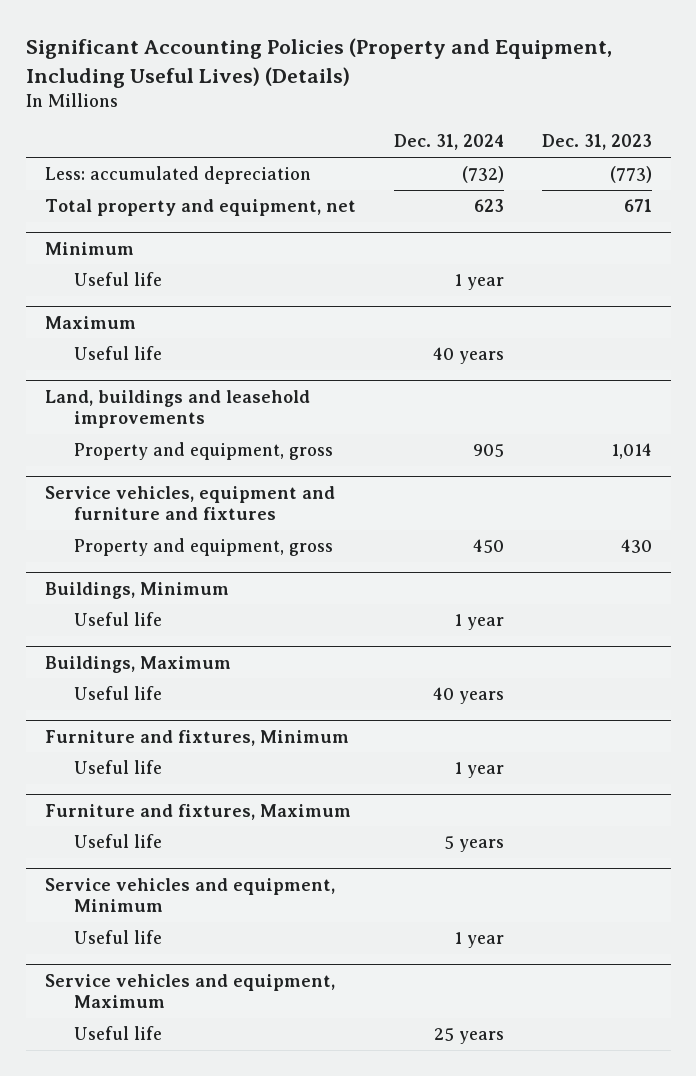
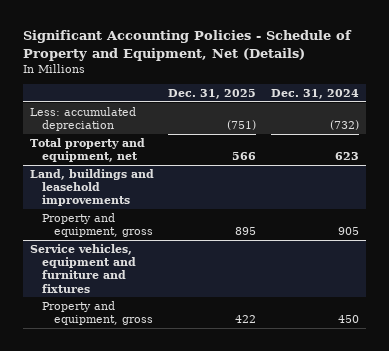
[25,38,612,88] Significant Accounting Policies (Property and Equipment, Including Useful Lives) (Details) -> [22,30,352,61] Significant Accounting Policies - Schedule of Property and Equipment, Net (Details)
[541,134,652,151] Dec. 31, 2023 -> none
none -> [168,88,257,99] Dec. 31, 2025
[44,241,134,255] Minimum -> none
[74,272,163,287] Useful life -> none
[44,315,136,329] Maximum -> none
[74,346,163,361] Useful life -> none
[44,581,229,599] Buildings, Minimum -> none
[74,612,163,627] Useful life -> none
[44,655,231,673] Buildings, Maximum -> none
[74,686,163,701] Useful life -> none
[44,729,349,746] Furniture and fixtures, Minimum -> none
[74,760,163,775] Useful life -> none
[44,803,351,820] Furniture and fixtures, Maximum -> none
[74,834,163,849] Useful life -> none
[44,877,335,913] Service vehicles and equipment, Minimum -> none
[74,930,163,945] Useful life -> none
[44,973,335,1009] Service vehicles and equipment, Maximum -> none
[74,1026,163,1041] Useful life -> none

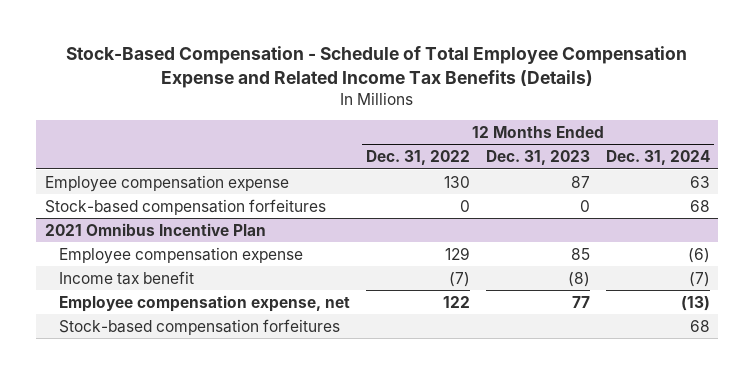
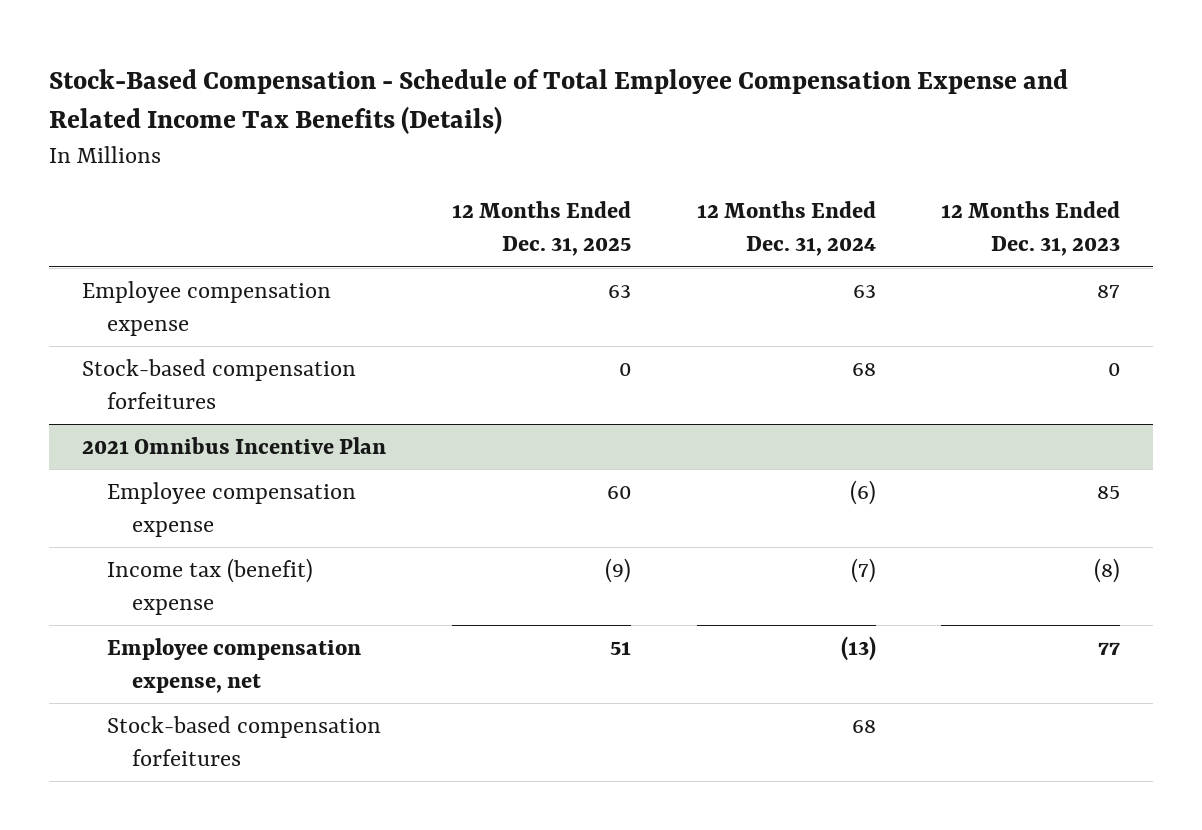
[365,150,470,166] Dec. 31, 2022 -> none
none -> [451,201,631,257] 12 Months Ended Dec. 31, 2025
[58,270,194,285] Income tax benefit -> [107,557,314,615] Income tax (benefit) expense

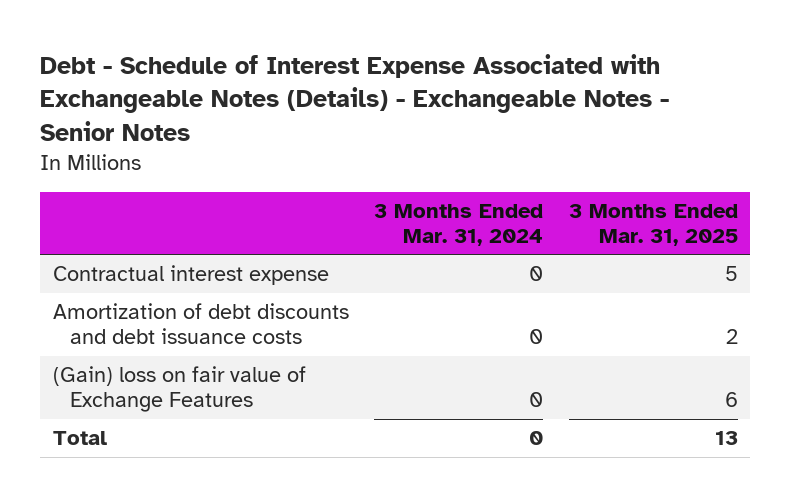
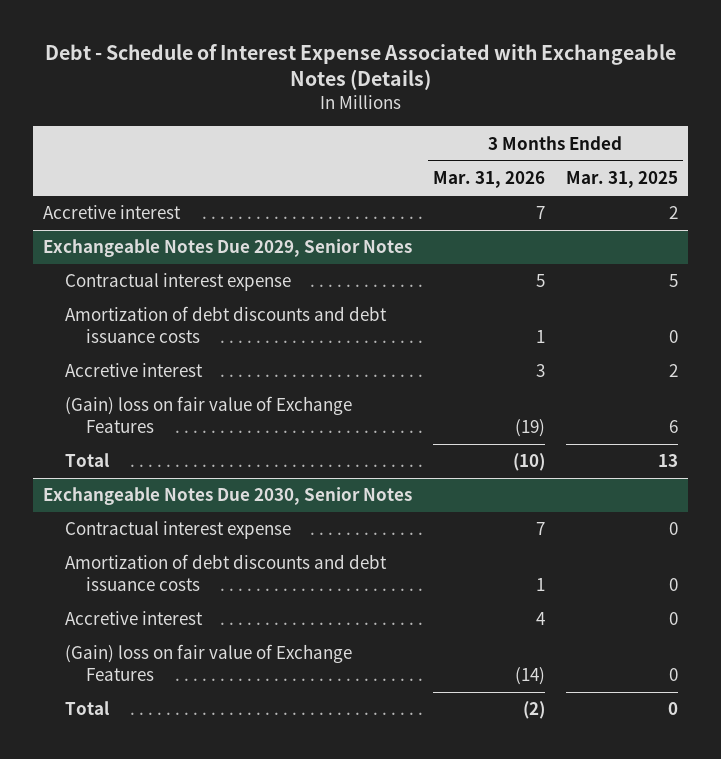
[40,53,670,141] Debt - Schedule of Interest Expense Associated with Exchangeable Notes (Details) - Exchangeable Notes - Senior Notes -> [44,43,676,91] Debt - Schedule of Interest Expense Associated with Exchangeable Notes (Details)
[374,203,544,246] 3 Months Ended Mar. 31, 2024 -> none
none -> [433,171,546,189] Mar. 31, 2026
none -> [43,205,182,220] Accretive interest
none -> [43,239,413,258] Exchangeable Notes Due 2029, Senior Notes
[725,329,738,345] 2 -> [668,329,678,343] 0
none -> [64,363,203,378] Accretive interest
none -> [43,487,413,506] Exchangeable Notes Due 2030, Senior Notes
none -> [64,521,291,540] Contractual interest expense
none -> [64,554,387,591] Amortization of debt discounts and debt issuance costs
none -> [64,611,203,626] Accretive interest
none -> [64,644,352,681] (Gain) loss on fair value of Exchange Features
none -> [64,701,109,716] Total

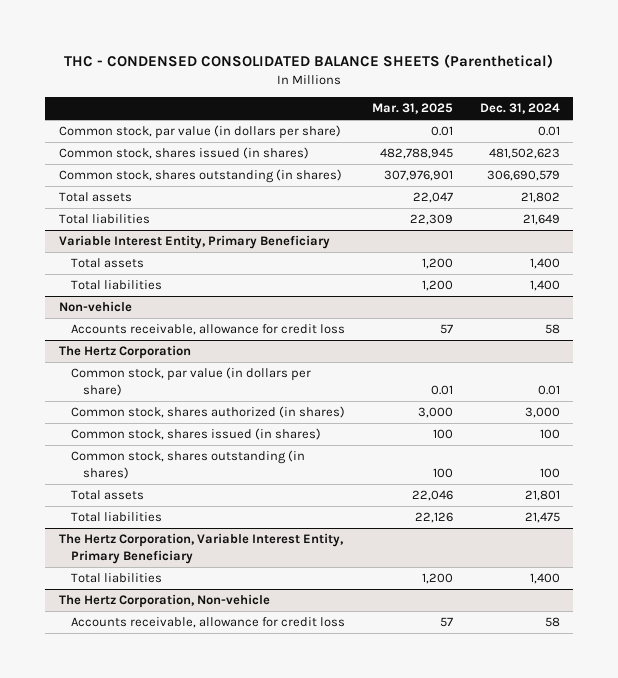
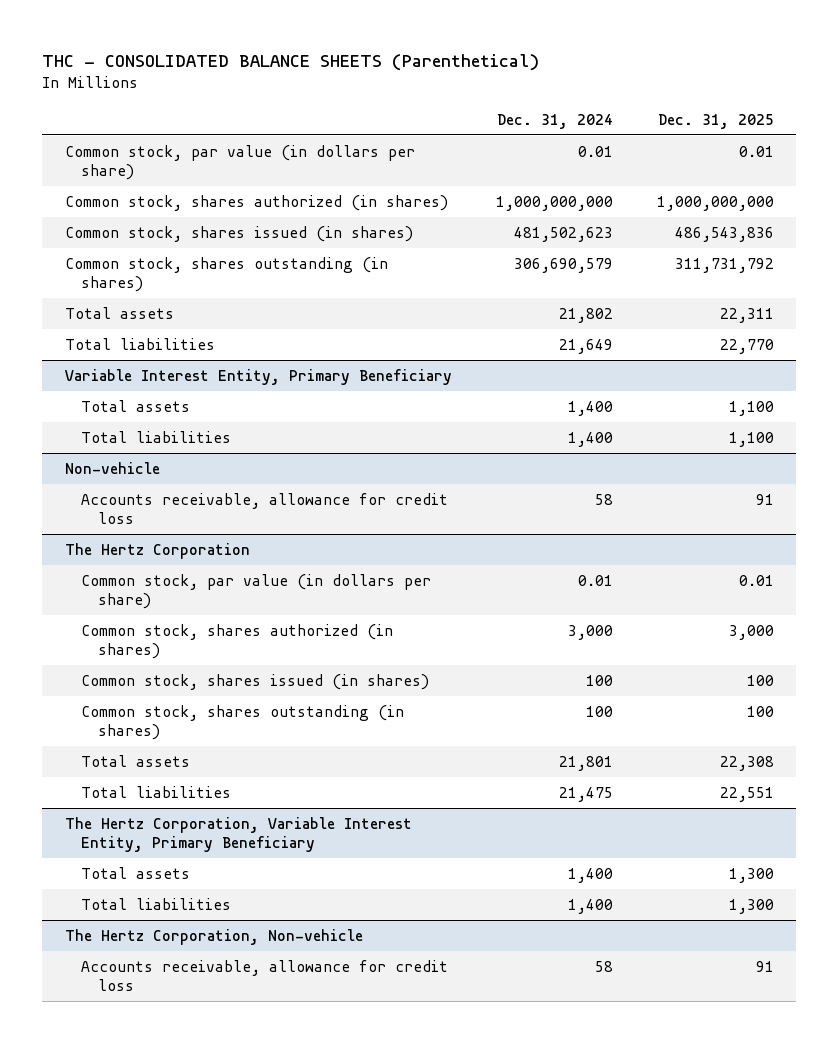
[64,53,554,68] THC - CONDENSED CONSOLIDATED BALANCE SHEETS (Parenthetical) -> [42,53,540,71] THC - CONSOLIDATED BALANCE SHEETS (Parenthetical)
[371,103,453,115] Mar. 31, 2025 -> none
none -> [658,113,775,129] Dec. 31, 2025
none -> [64,194,448,211] Common stock, shares authorized (in shares)
none -> [81,866,191,879] Total assets

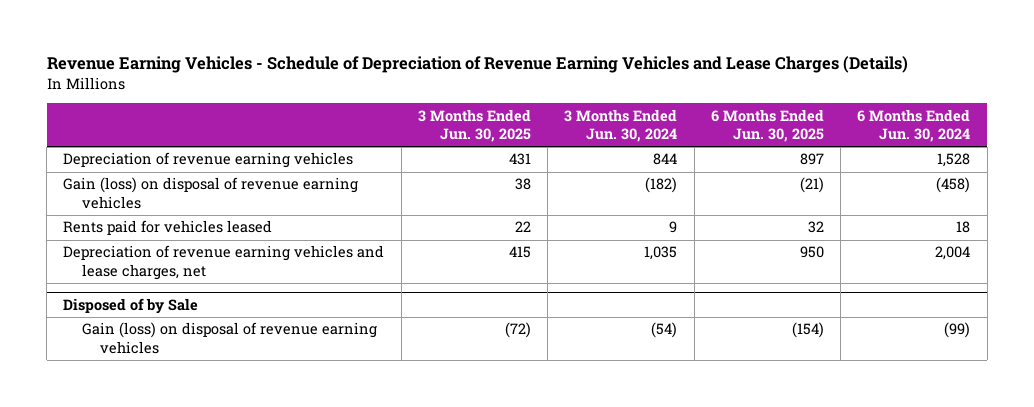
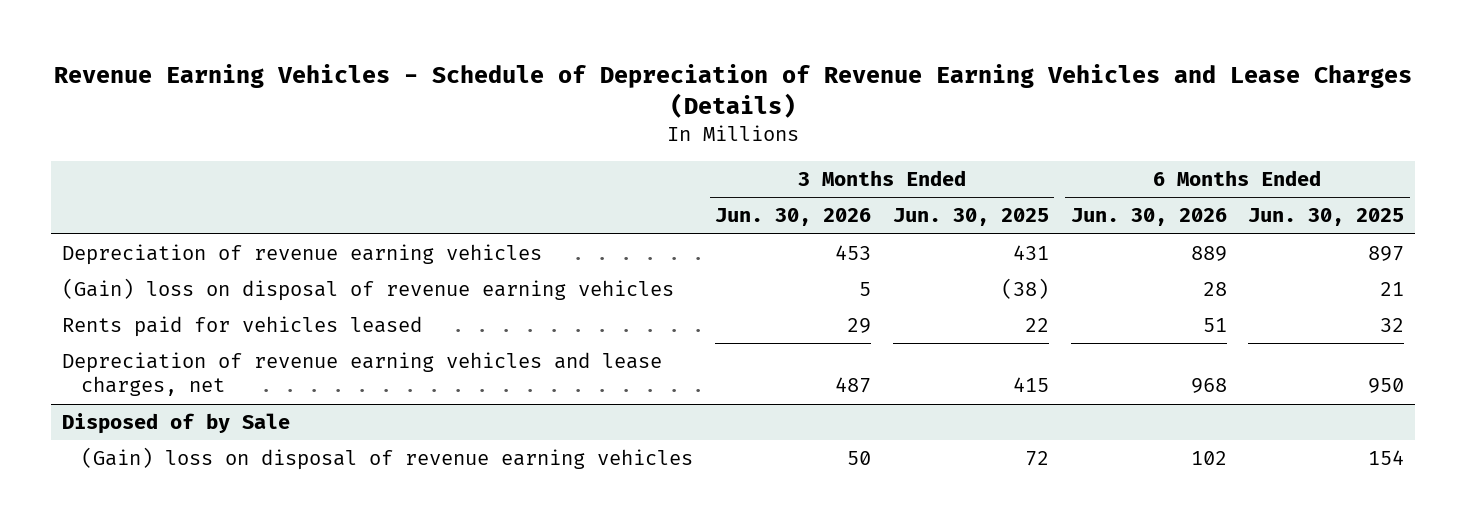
[564,108,678,142] 3 Months Ended Jun. 30, 2024 -> none
[857,108,971,142] 6 Months Ended Jun. 30, 2024 -> none
none -> [715,208,872,227] Jun. 30, 2026
none -> [1070,208,1227,227] Jun. 30, 2026
[63,177,359,209] Gain (loss) on disposal of revenue earning vehicles -> [62,278,675,302] (Gain) loss on disposal of revenue earning vehicles
[514,178,531,191] 38 -> [1000,278,1049,300] (38)
[799,177,824,194] (21) -> [1380,282,1405,297] 21
[81,322,377,354] Gain (loss) on disposal of revenue earning vehicles -> [81,447,694,471] (Gain) loss on disposal of revenue earning vehicles
[504,322,531,339] (72) -> [1024,451,1049,467] 72
[791,322,824,339] (154) -> [1368,450,1405,466] 154

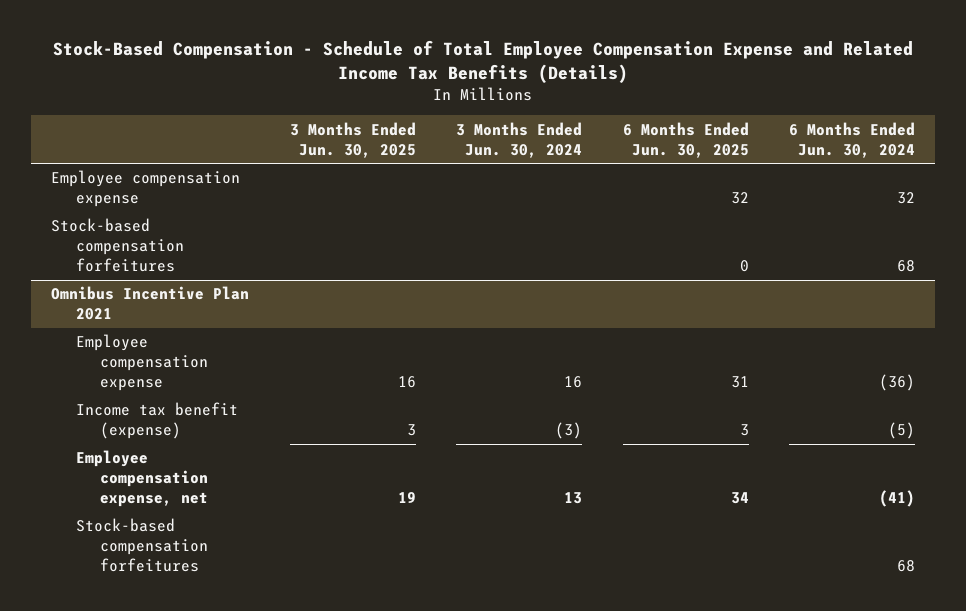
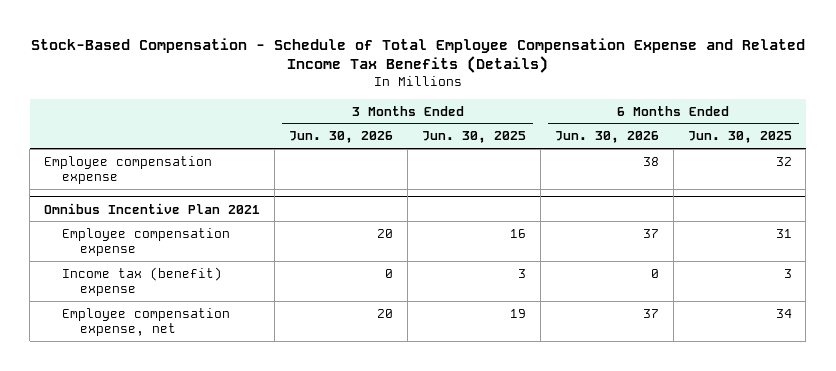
[456,121,583,158] 3 Months Ended Jun. 30, 2024 -> none
[789,121,916,158] 6 Months Ended Jun. 30, 2024 -> none
none -> [289,131,394,144] Jun. 30, 2026
none -> [554,131,659,144] Jun. 30, 2026
[51,218,184,273] Stock-based compensation forfeitures -> none
[75,402,238,440] Income tax benefit (expense) -> [61,266,222,297] Income tax (benefit) expense
[75,518,209,573] Stock-based compensation forfeitures -> none

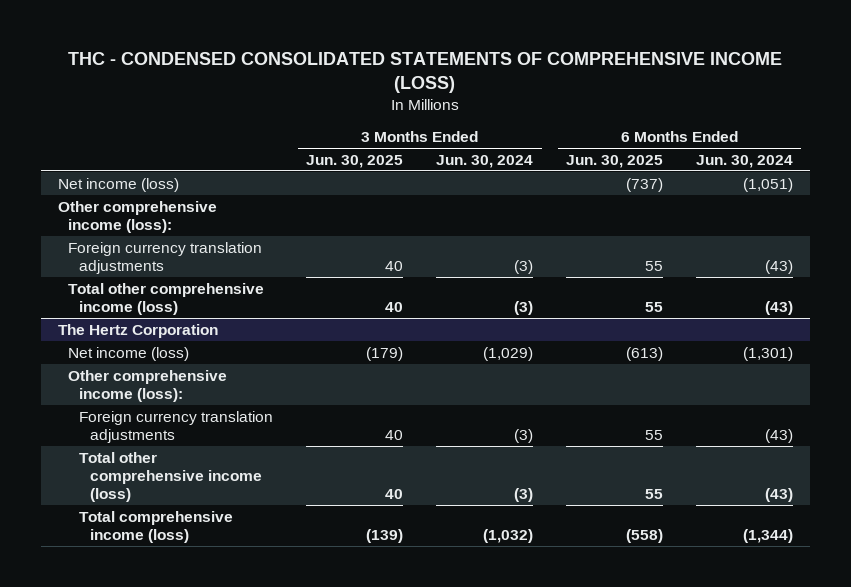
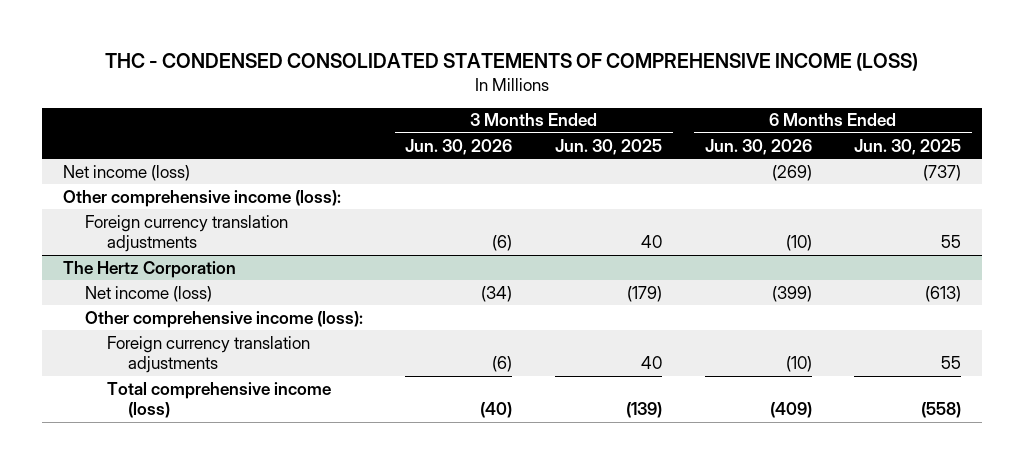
[436,154,534,168] Jun. 30, 2024 -> none
[696,154,794,168] Jun. 30, 2024 -> none
none -> [405,138,513,155] Jun. 30, 2026
none -> [704,138,812,155] Jun. 30, 2026
[68,282,265,316] Total other comprehensive income (loss) -> none
[79,451,263,503] Total other comprehensive income (loss) -> none

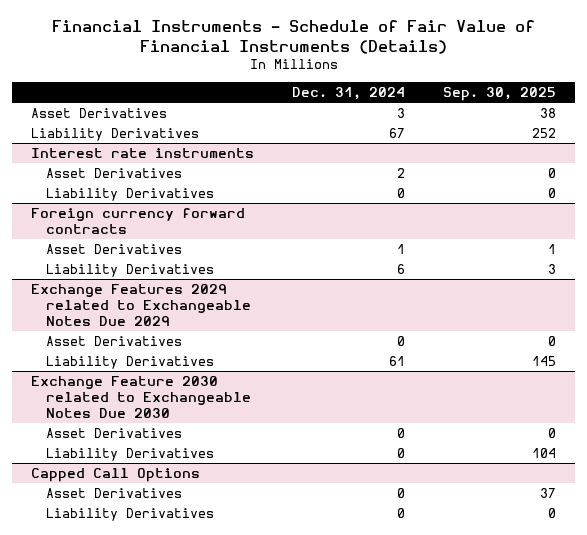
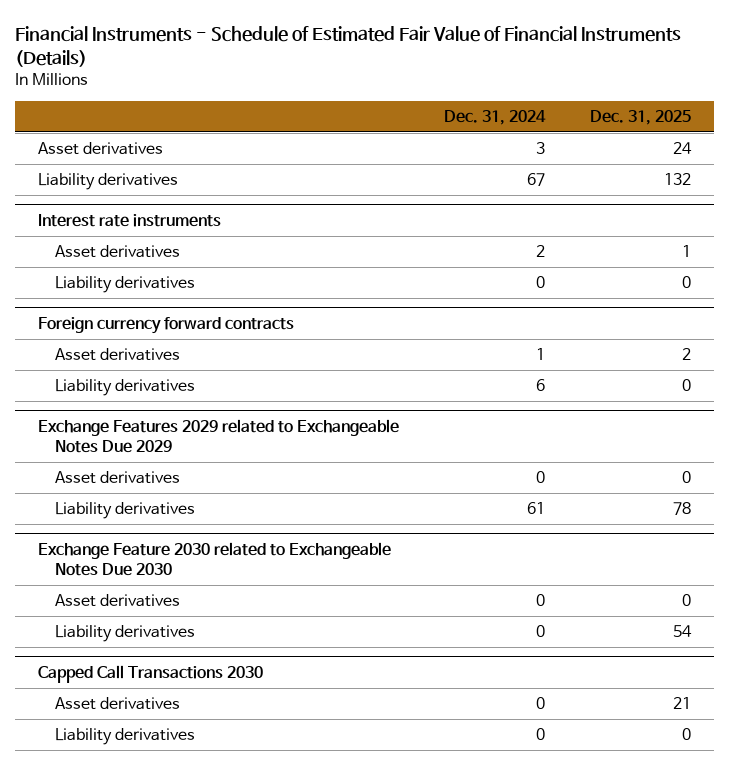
[51,19,535,54] Financial Instruments - Schedule of Fair Value of Financial Instruments (Details) -> [15,25,682,67] Financial Instruments - Schedule of Estimated Fair Value of Financial Instruments (Details)
[443,87,557,102] Sep. 30, 2025 -> none
none -> [590,109,692,125] Dec. 31, 2025
[30,107,167,118] Asset Derivatives -> [37,142,163,156] Asset derivatives
[30,127,199,141] Liability Derivatives -> [37,173,178,191] Liability derivatives
[46,167,183,178] Asset Derivatives -> [54,245,180,259] Asset derivatives
[46,187,215,201] Liability Derivatives -> [54,276,195,294] Liability derivatives
[46,243,183,254] Asset Derivatives -> [54,348,180,362] Asset derivatives
[46,263,215,277] Liability Derivatives -> [54,379,195,397] Liability derivatives
[46,335,183,346] Asset Derivatives -> [54,471,180,485] Asset derivatives
[46,355,215,369] Liability Derivatives -> [54,502,195,520] Liability derivatives
[46,427,183,438] Asset Derivatives -> [54,594,180,608] Asset derivatives
[46,447,215,461] Liability Derivatives -> [54,625,195,643] Liability derivatives
[30,467,200,482] Capped Call Options -> [37,665,263,684] Capped Call Transactions 2030
[46,487,183,498] Asset Derivatives -> [54,697,180,711] Asset derivatives
[46,507,215,521] Liability Derivatives -> [54,728,195,746] Liability derivatives

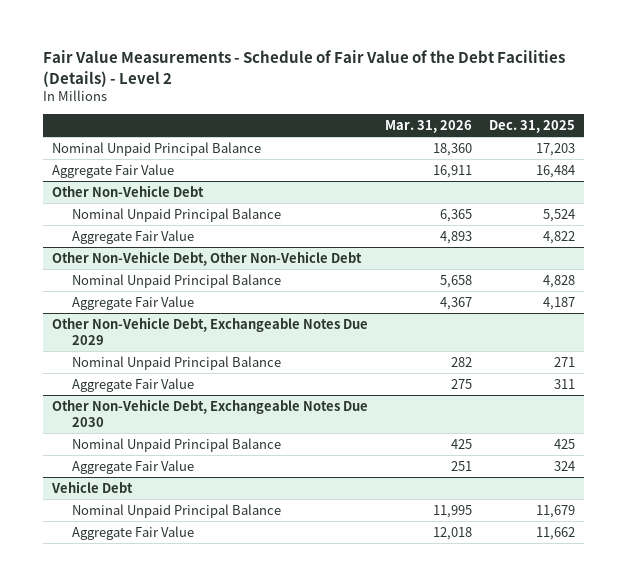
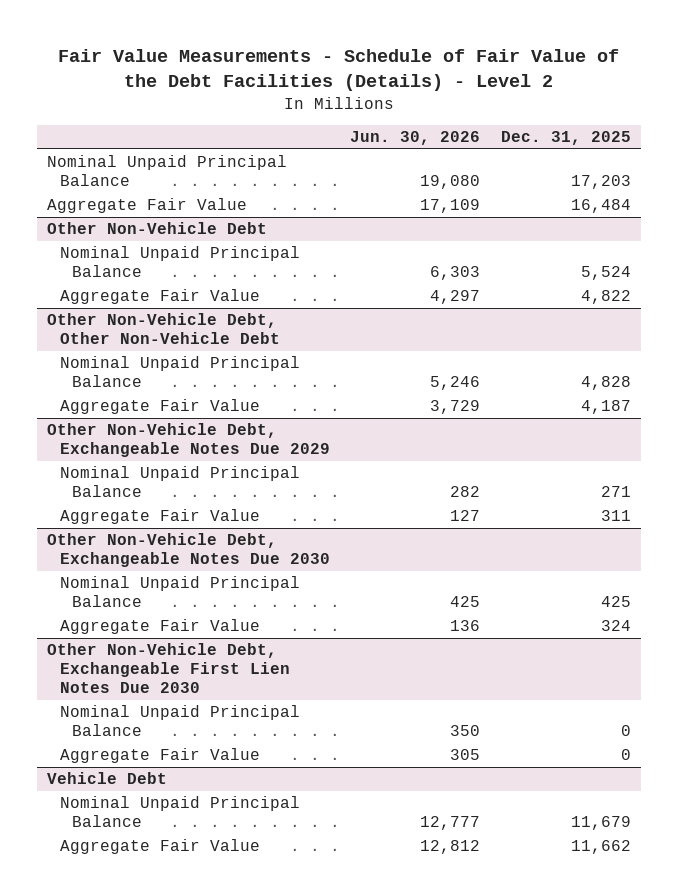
[384,119,472,133] Mar. 31, 2026 -> none
none -> [350,130,481,145] Jun. 30, 2026
none -> [46,643,290,694] Other Non-Vehicle Debt, Exchangeable First Lien Notes Due 2030
none -> [59,705,300,737] Nominal Unpaid Principal Balance
none -> [59,748,260,764] Aggregate Fair Value

